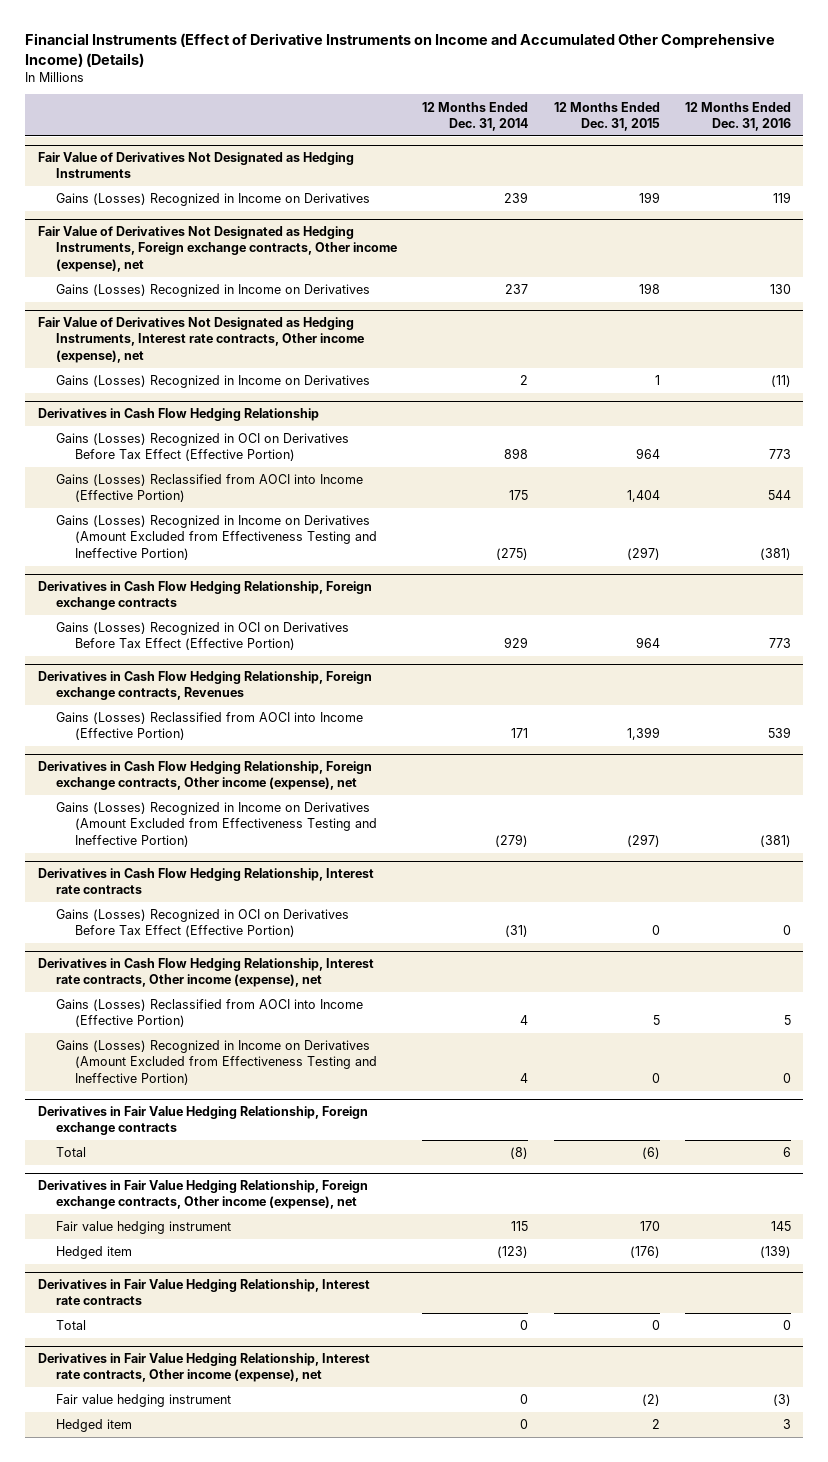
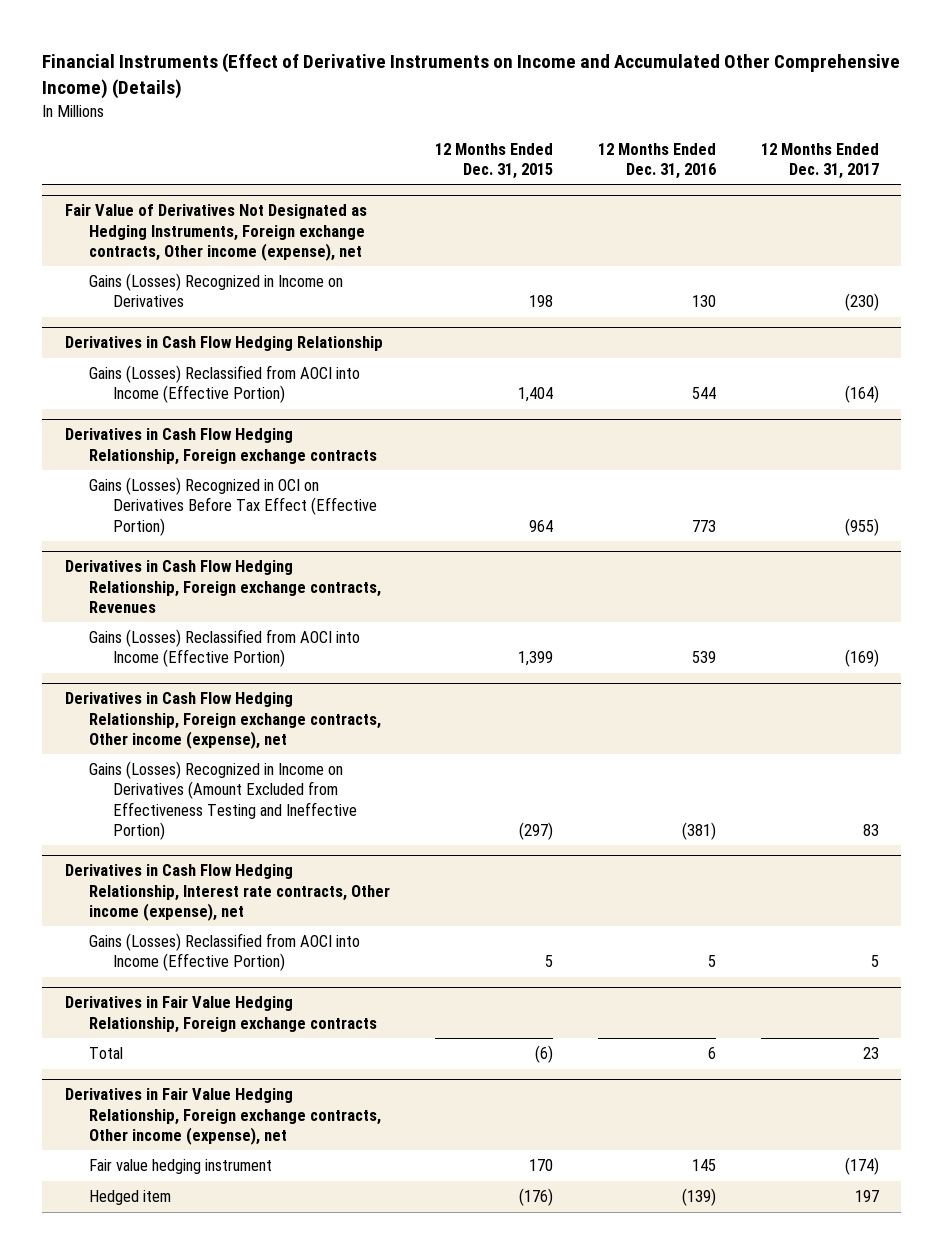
[422,101,529,131] 12 Months Ended Dec. 31, 2014 -> none
none -> [760,142,879,179] 12 Months Ended Dec. 31, 2017
[37,152,354,179] Fair Value of Derivatives Not Designated as Hedging Instruments -> none
[56,193,371,207] Gains (Losses) Recognized in Income on Derivatives -> none
[37,317,365,363] Fair Value of Derivatives Not Designated as Hedging Instruments, Interest rate contracts, Other income (expense), net -> none
[56,375,371,389] Gains (Losses) Recognized in Income on Derivatives -> none
[56,433,350,462] Gains (Losses) Recognized in OCI on Derivatives Before Tax Effect (Effective Portion) -> none
[56,515,378,560] Gains (Losses) Recognized in Income on Derivatives (Amount Excluded from Effectiveness Testing and Ineffective Portion) -> none
[37,868,374,895] Derivatives in Cash Flow Hedging Relationship, Interest rate contracts -> none
[56,909,350,938] Gains (Losses) Recognized in OCI on Derivatives Before Tax Effect (Effective Portion) -> none
[56,1040,378,1085] Gains (Losses) Recognized in Income on Derivatives (Amount Excluded from Effectiveness Testing and Ineffective Portion) -> none
[37,1279,370,1306] Derivatives in Fair Value Hedging Relationship, Interest rate contracts -> none
[56,1320,87,1331] Total -> none
[37,1353,370,1383] Derivatives in Fair Value Hedging Relationship, Interest rate contracts, Other income (expense), net -> none
[56,1394,232,1408] Fair value hedging instrument -> none
[56,1419,133,1433] Hedged item -> none

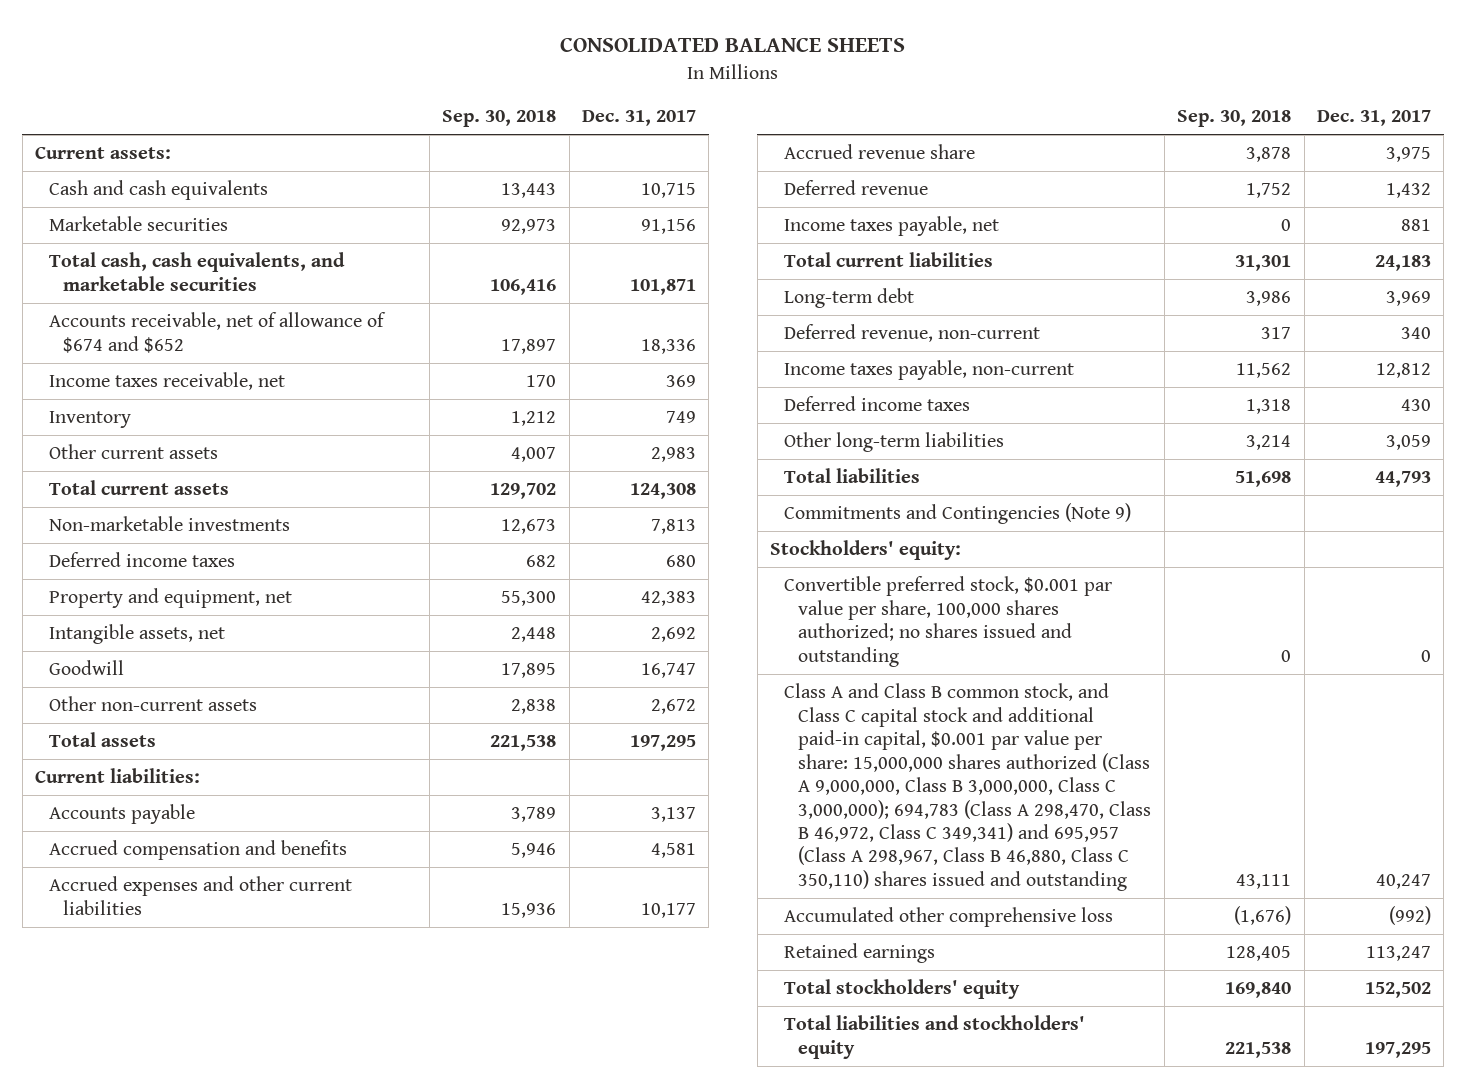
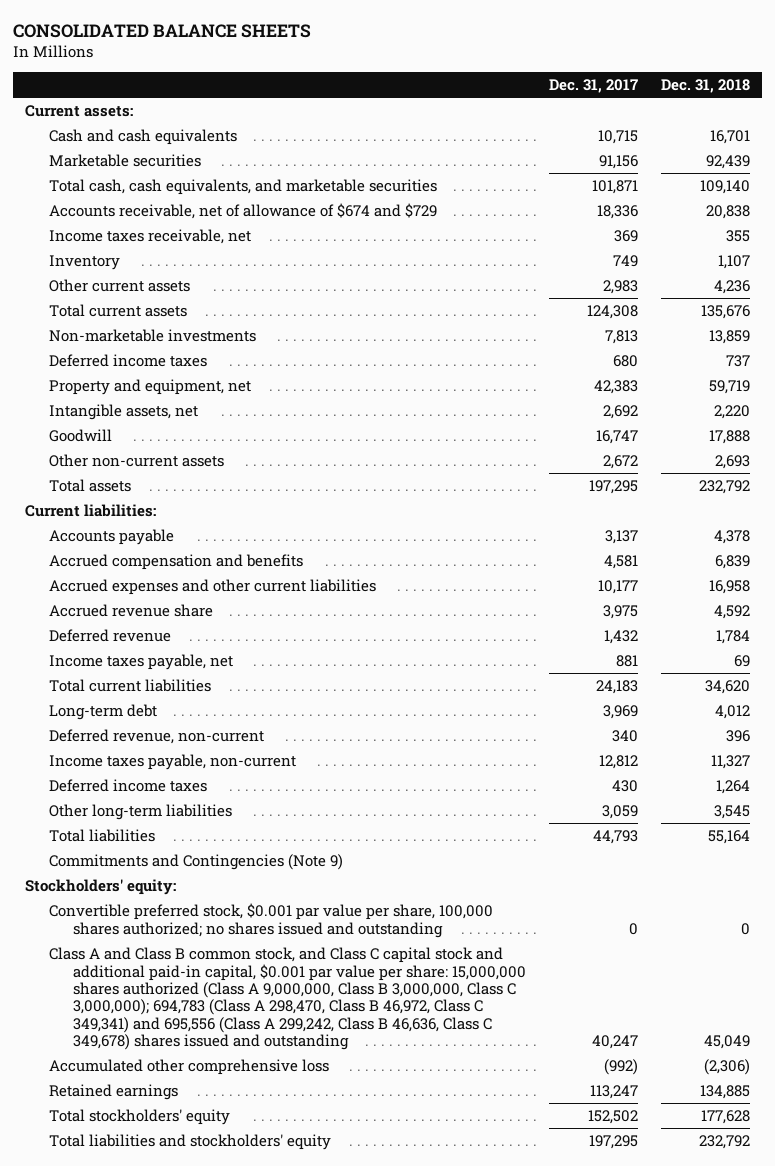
[442,110,557,128] Sep. 30, 2018 -> none
none -> [661,78,751,93] Dec. 31, 2018
[49,312,387,353] Accounts receivable, net of allowance of $674 and $652 -> [48,203,437,220] Accounts receivable, net of allowance of $674 and $729
[784,683,1152,891] Class A and Class B common stock, and Class C capital stock and additional paid-in capital, $0.001 par value per share: 15,000,000 shares authorized (Class A 9,000,000, Class B 3,000,000, Class C 3,000,000); 694,783 (Class A 298,470, Class B 46,972, Class C 349,341) and 695,957 (Class A 298,967, Class B 46,880, Class C 350,110) shares issued and outstanding -> [48,947,526,1051] Class A and Class B common stock, and Class C capital stock and additional paid-in capital, $0.001 par value per share: 15,000,000 shares authorized (Class A 9,000,000, Class B 3,000,000, Class C 3,000,000); 694,783 (Class A 298,470, Class B 46,972, Class C 349,341) and 695,556 (Class A 299,242, Class B 46,636, Class C 349,678) shares issued and outstanding

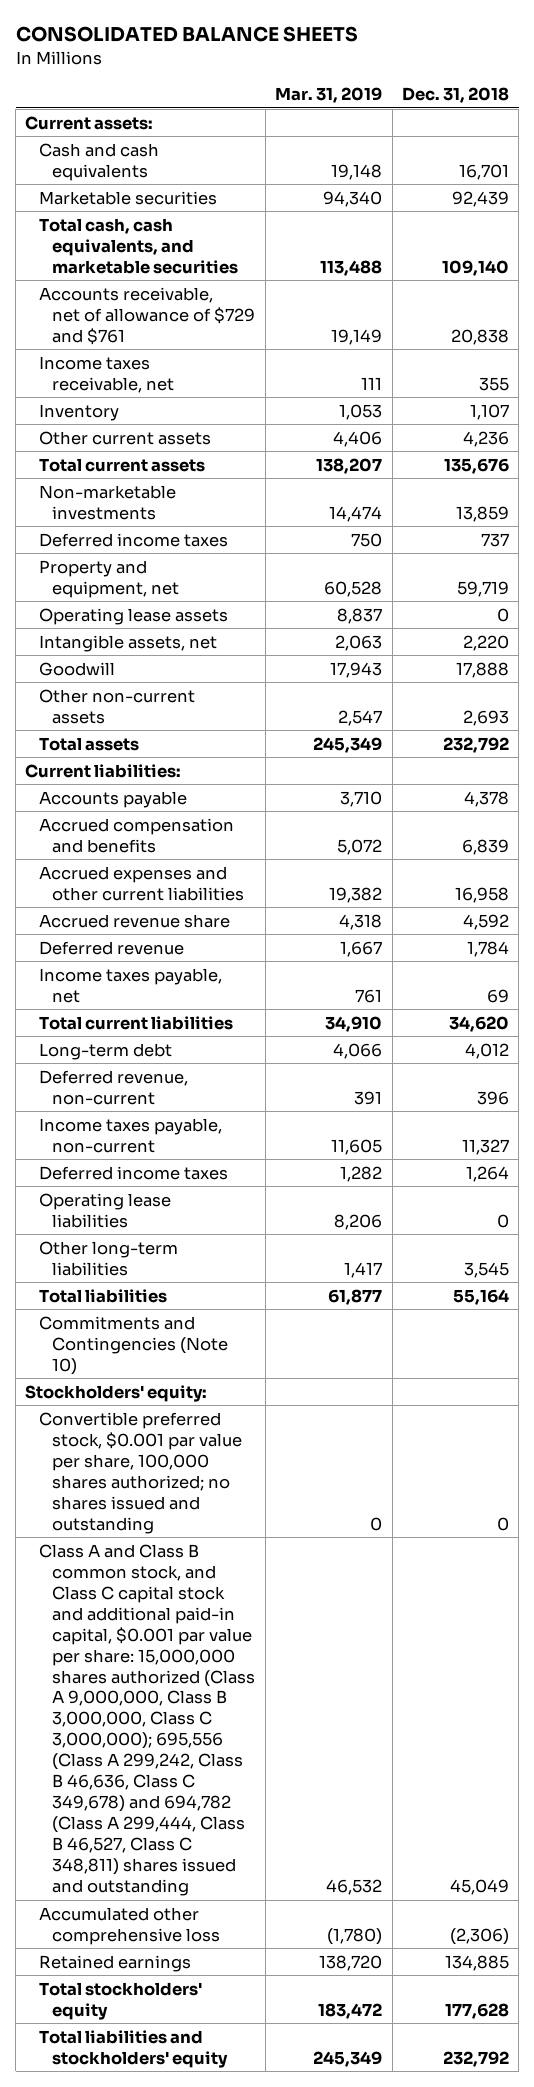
[549,78,639,93] Dec. 31, 2017 -> none
none -> [275,87,383,104] Mar. 31, 2019
[48,203,437,220] Accounts receivable, net of allowance of $674 and $729 -> [38,286,256,345] Accounts receivable, net of allowance of $729 and $761
none -> [38,607,228,625] Operating lease assets
none -> [38,1192,171,1228] Operating lease liabilities
[48,854,343,871] Commitments and Contingencies (Note 9) -> [38,1315,229,1375] Commitments and Contingencies (Note 10)
[48,947,526,1051] Class A and Class B common stock, and Class C capital stock and additional paid-in capital, $0.001 par value per share: 15,000,000 shares authorized (Class A 9,000,000, Class B 3,000,000, Class C 3,000,000); 694,783 (Class A 298,470, Class B 46,972, Class C 349,341) and 695,556 (Class A 299,242, Class B 46,636, Class C 349,678) shares issued and outstanding -> [38,1543,256,1897] Class A and Class B common stock, and Class C capital stock and additional paid-in capital, $0.001 par value per share: 15,000,000 shares authorized (Class A 9,000,000, Class B 3,000,000, Class C 3,000,000); 695,556 (Class A 299,242, Class B 46,636, Class C 349,678) and 694,782 (Class A 299,444, Class B 46,527, Class C 348,811) shares issued and outstanding

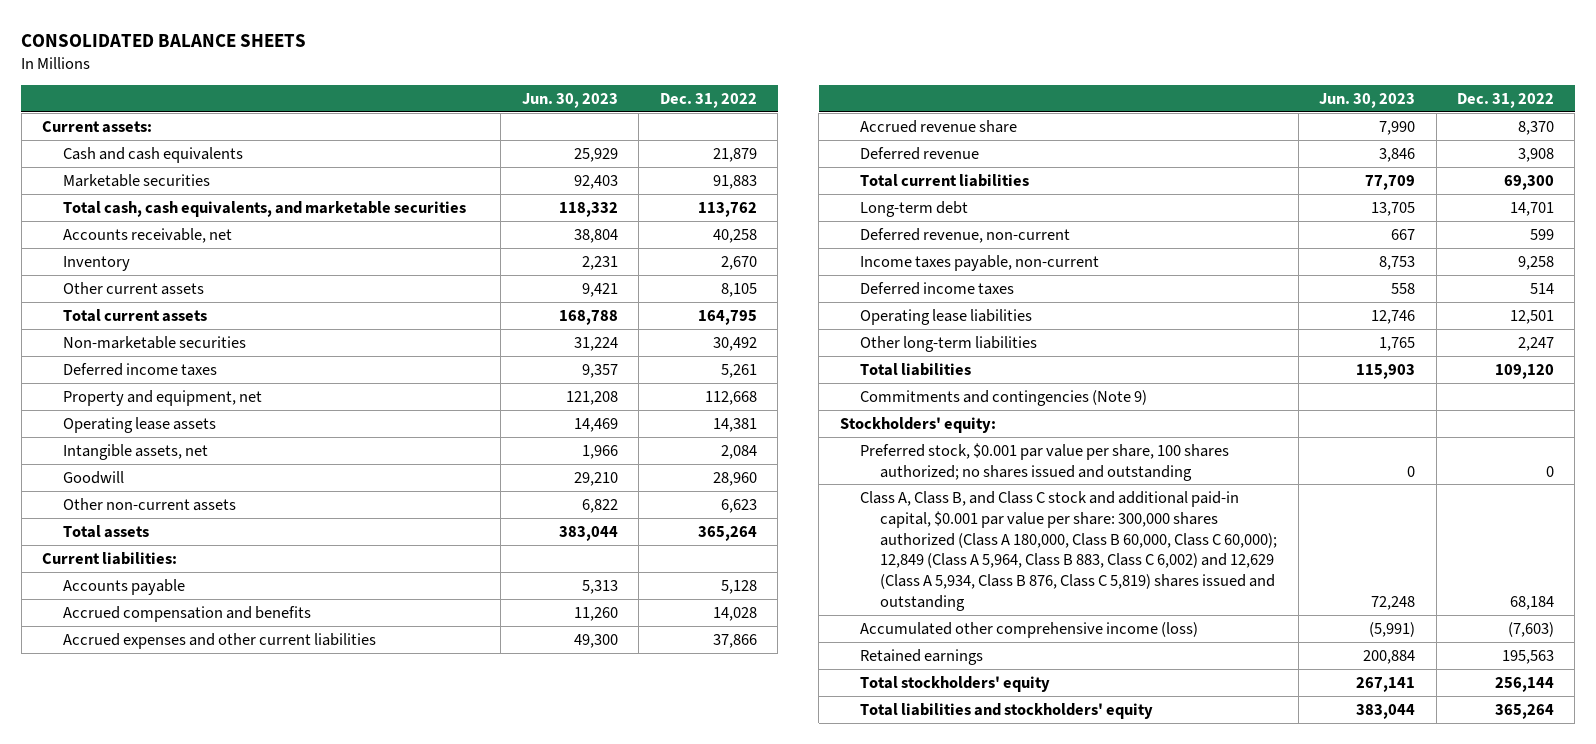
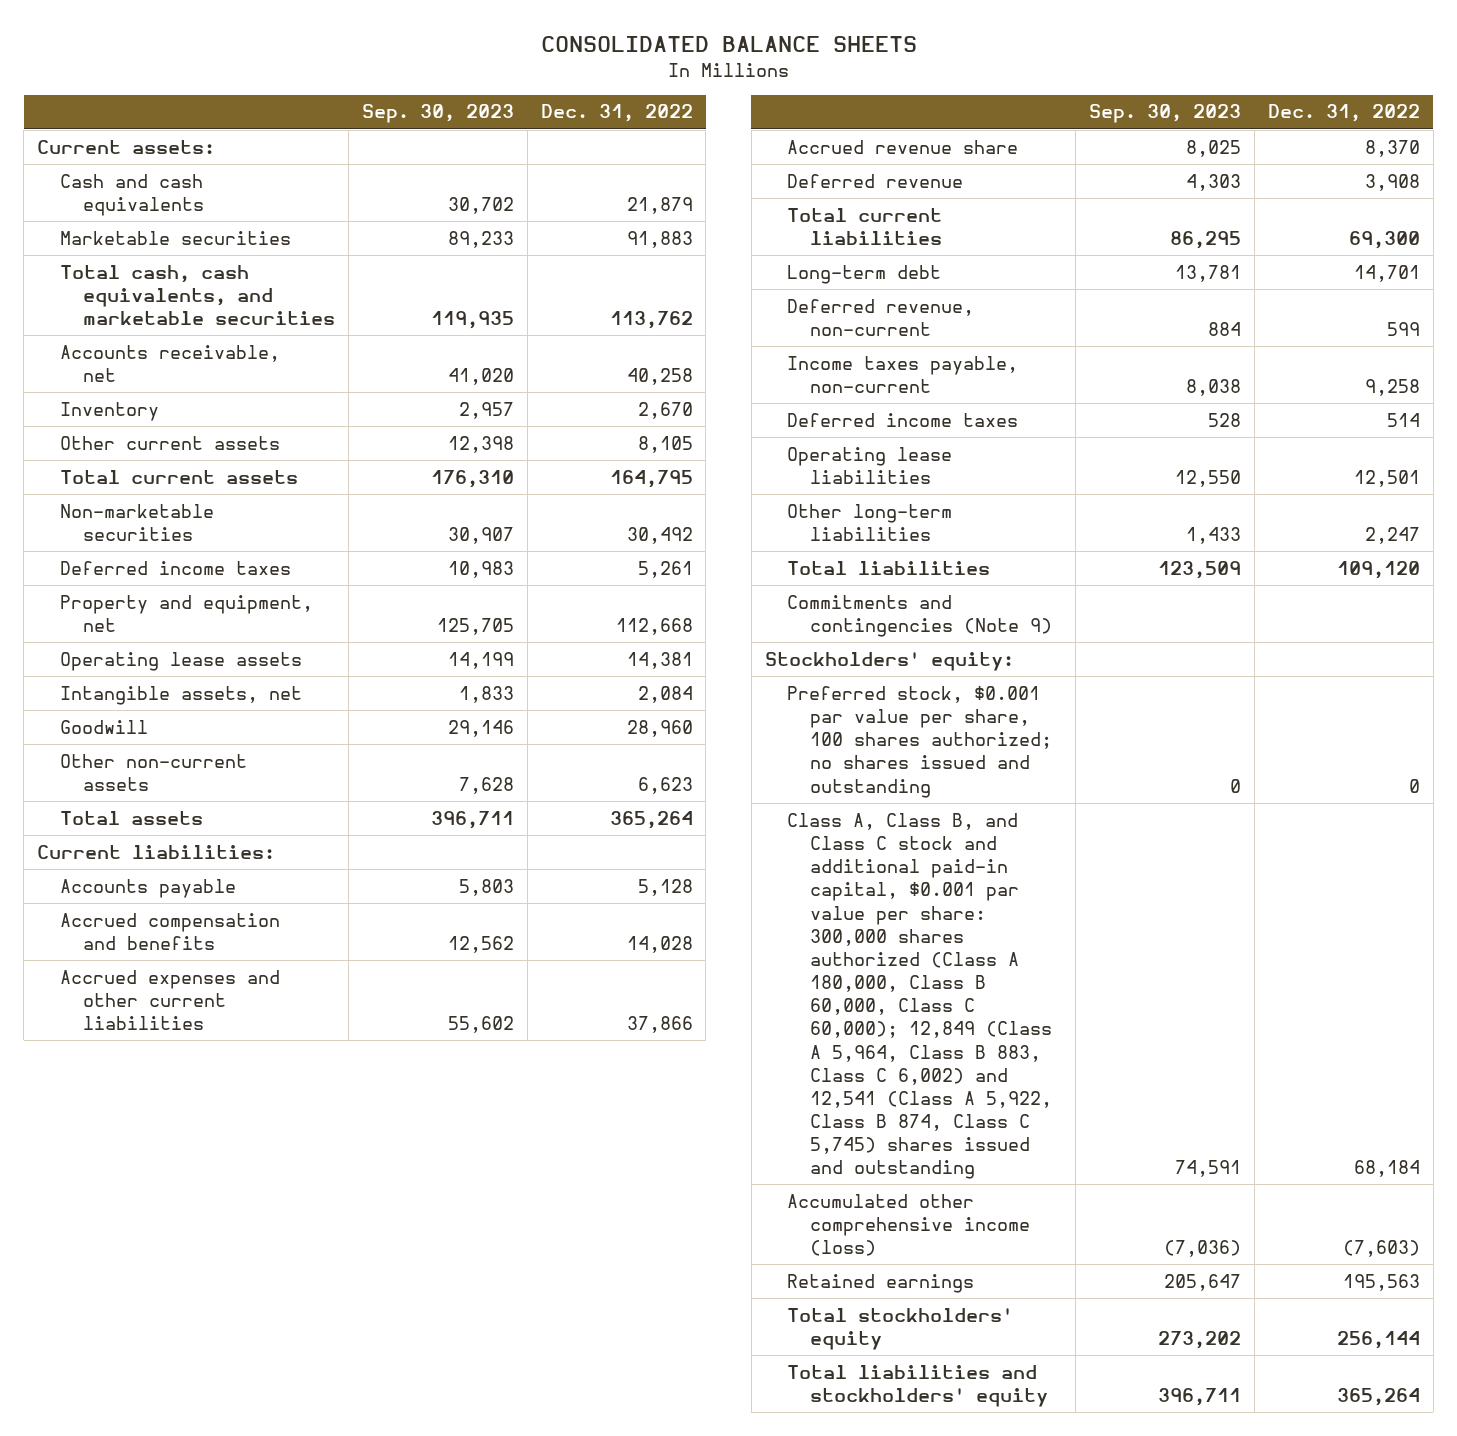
[521,93,618,109] Jun. 30, 2023 -> none
none -> [361,104,514,124] Sep. 30, 2023
[859,490,1278,612] Class A, Class B, and Class C stock and additional paid-in capital, $0.001 par value per share: 300,000 shares authorized (Class A 180,000, Class B 60,000, Class C 60,000); 12,849 (Class A 5,964, Class B 883, Class C 6,002) and 12,629 (Class A 5,934, Class B 876, Class C 5,819) shares issued and outstanding -> [787,812,1053,1180] Class A, Class B, and Class C stock and additional paid-in capital, $0.001 par value per share: 300,000 shares authorized (Class A 180,000, Class B 60,000, Class C 60,000); 12,849 (Class A 5,964, Class B 883, Class C 6,002) and 12,541 (Class A 5,922, Class B 874, Class C 5,745) shares issued and outstanding

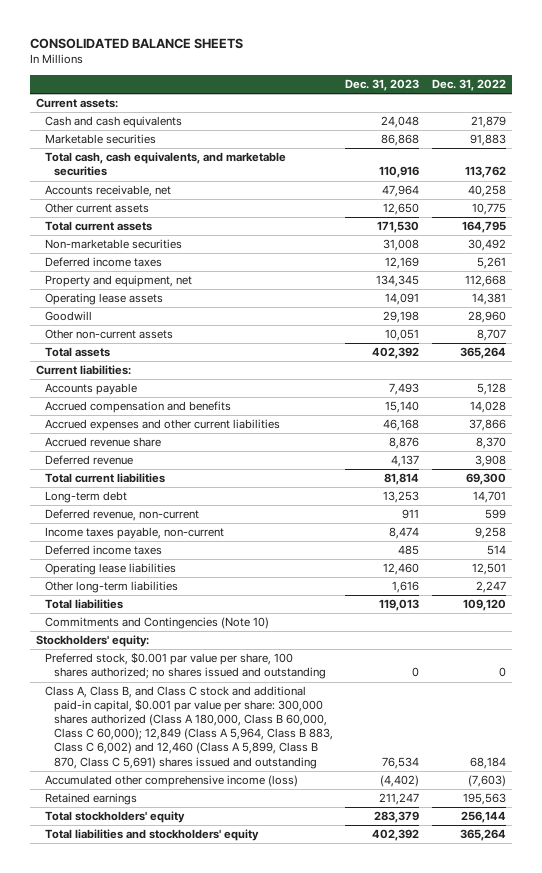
[361,104,514,124] Sep. 30, 2023 -> none
none -> [345,79,420,92] Dec. 31, 2023
[60,401,160,421] Inventory -> none
[637,435,693,453] 8,105 -> [471,203,506,216] 10,775
[60,685,303,705] Intangible assets, net -> none
[637,777,693,795] 6,623 -> [476,329,506,342] 8,707
[787,594,1053,638] Commitments and contingencies (Note 9) -> [45,617,270,630] Commitments and Contingencies (Note 10)
[787,812,1053,1180] Class A, Class B, and Class C stock and additional paid-in capital, $0.001 par value per share: 300,000 shares authorized (Class A 180,000, Class B 60,000, Class C 60,000); 12,849 (Class A 5,964, Class B 883, Class C 6,002) and 12,541 (Class A 5,922, Class B 874, Class C 5,745) shares issued and outstanding -> [45,686,334,769] Class A, Class B, and Class C stock and additional paid-in capital, $0.001 par value per share: 300,000 shares authorized (Class A 180,000, Class B 60,000, Class C 60,000); 12,849 (Class A 5,964, Class B 883, Class C 6,002) and 12,460 (Class A 5,899, Class B 870, Class C 5,691) shares issued and outstanding

